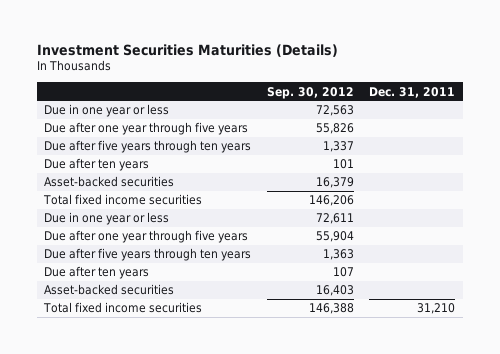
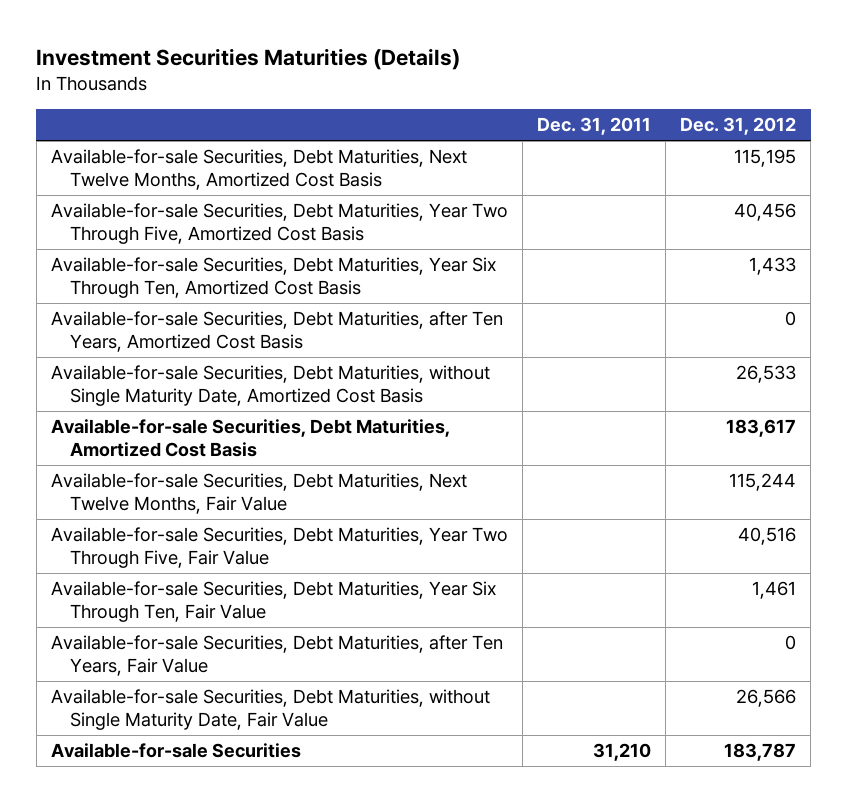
[266,86,354,99] Sep. 30, 2012 -> none
none -> [680,117,797,136] Dec. 31, 2012
[44,104,170,118] Due in one year or less -> [50,149,467,191] Available-for-sale Securities, Debt Maturities, Next Twelve Months, Amortized Cost Basis
[44,122,249,136] Due after one year through five years -> [50,203,508,245] Available-for-sale Securities, Debt Maturities, Year Two Through Five, Amortized Cost Basis
[44,140,252,154] Due after five years through ten years -> [50,257,496,299] Available-for-sale Securities, Debt Maturities, Year Six Through Ten, Amortized Cost Basis
[44,158,150,172] Due after ten years -> [50,311,503,353] Available-for-sale Securities, Debt Maturities, after Ten Years, Amortized Cost Basis
[44,176,175,188] Asset-backed securities -> [50,365,490,407] Available-for-sale Securities, Debt Maturities, without Single Maturity Date, Amortized Cost Basis
[43,194,203,206] Total fixed income securities -> [50,419,450,458] Available-for-sale Securities, Debt Maturities, Amortized Cost Basis
[44,212,170,226] Due in one year or less -> [50,473,467,515] Available-for-sale Securities, Debt Maturities, Next Twelve Months, Fair Value
[44,230,249,244] Due after one year through five years -> [50,527,508,569] Available-for-sale Securities, Debt Maturities, Year Two Through Five, Fair Value
[44,248,252,262] Due after five years through ten years -> [50,581,496,623] Available-for-sale Securities, Debt Maturities, Year Six Through Ten, Fair Value
[44,266,150,280] Due after ten years -> [50,635,503,677] Available-for-sale Securities, Debt Maturities, after Ten Years, Fair Value
[44,284,175,296] Asset-backed securities -> [50,689,490,731] Available-for-sale Securities, Debt Maturities, without Single Maturity Date, Fair Value
[43,302,203,314] Total fixed income securities -> [50,743,301,759] Available-for-sale Securities

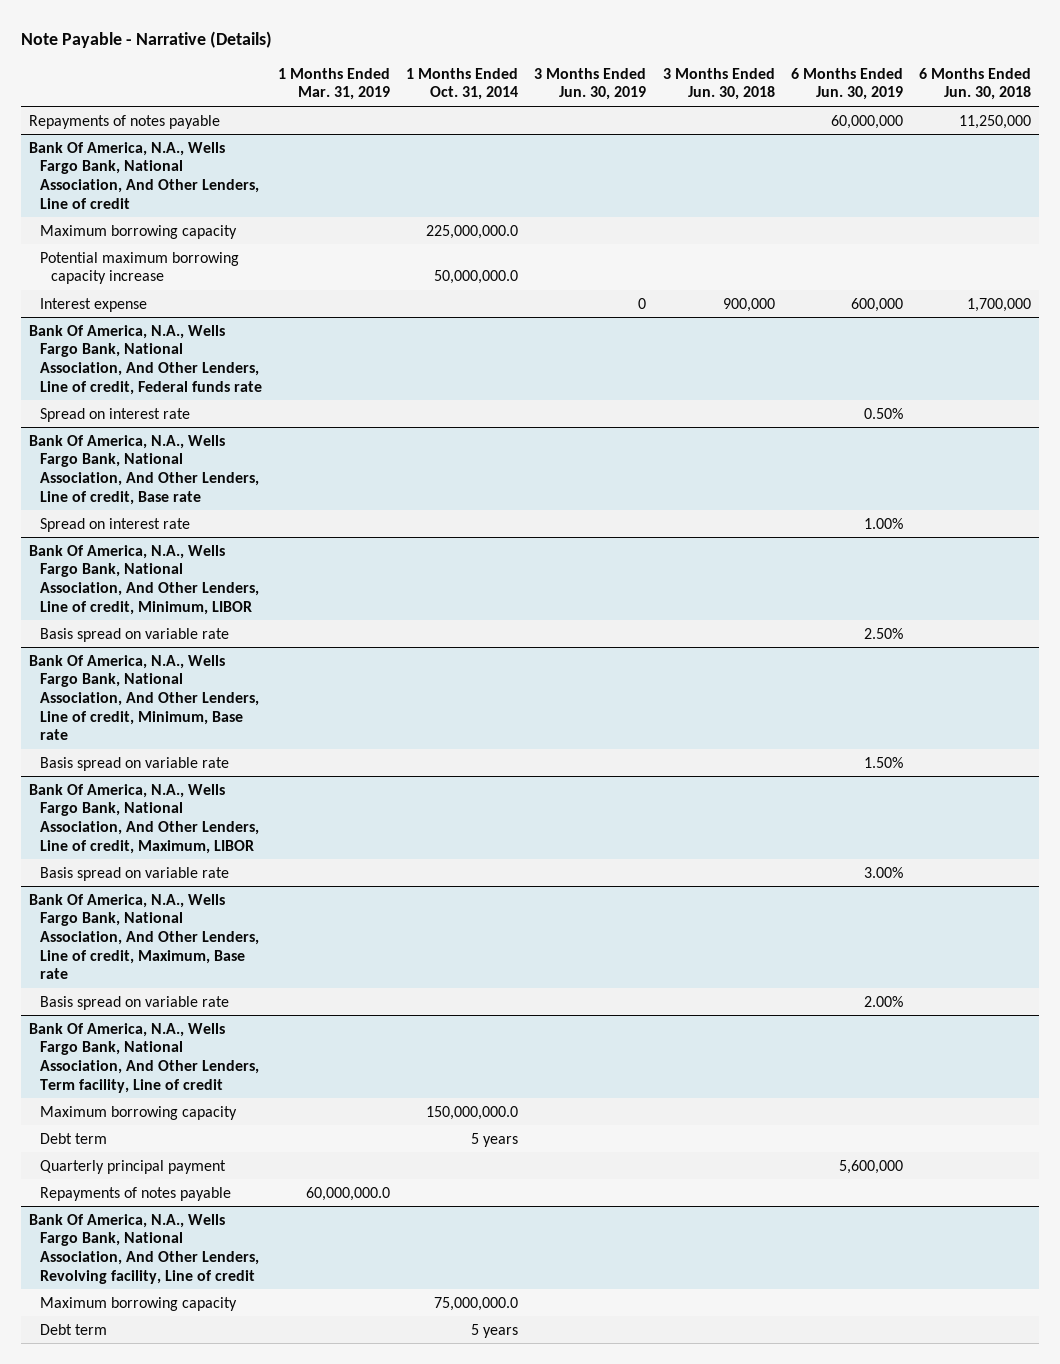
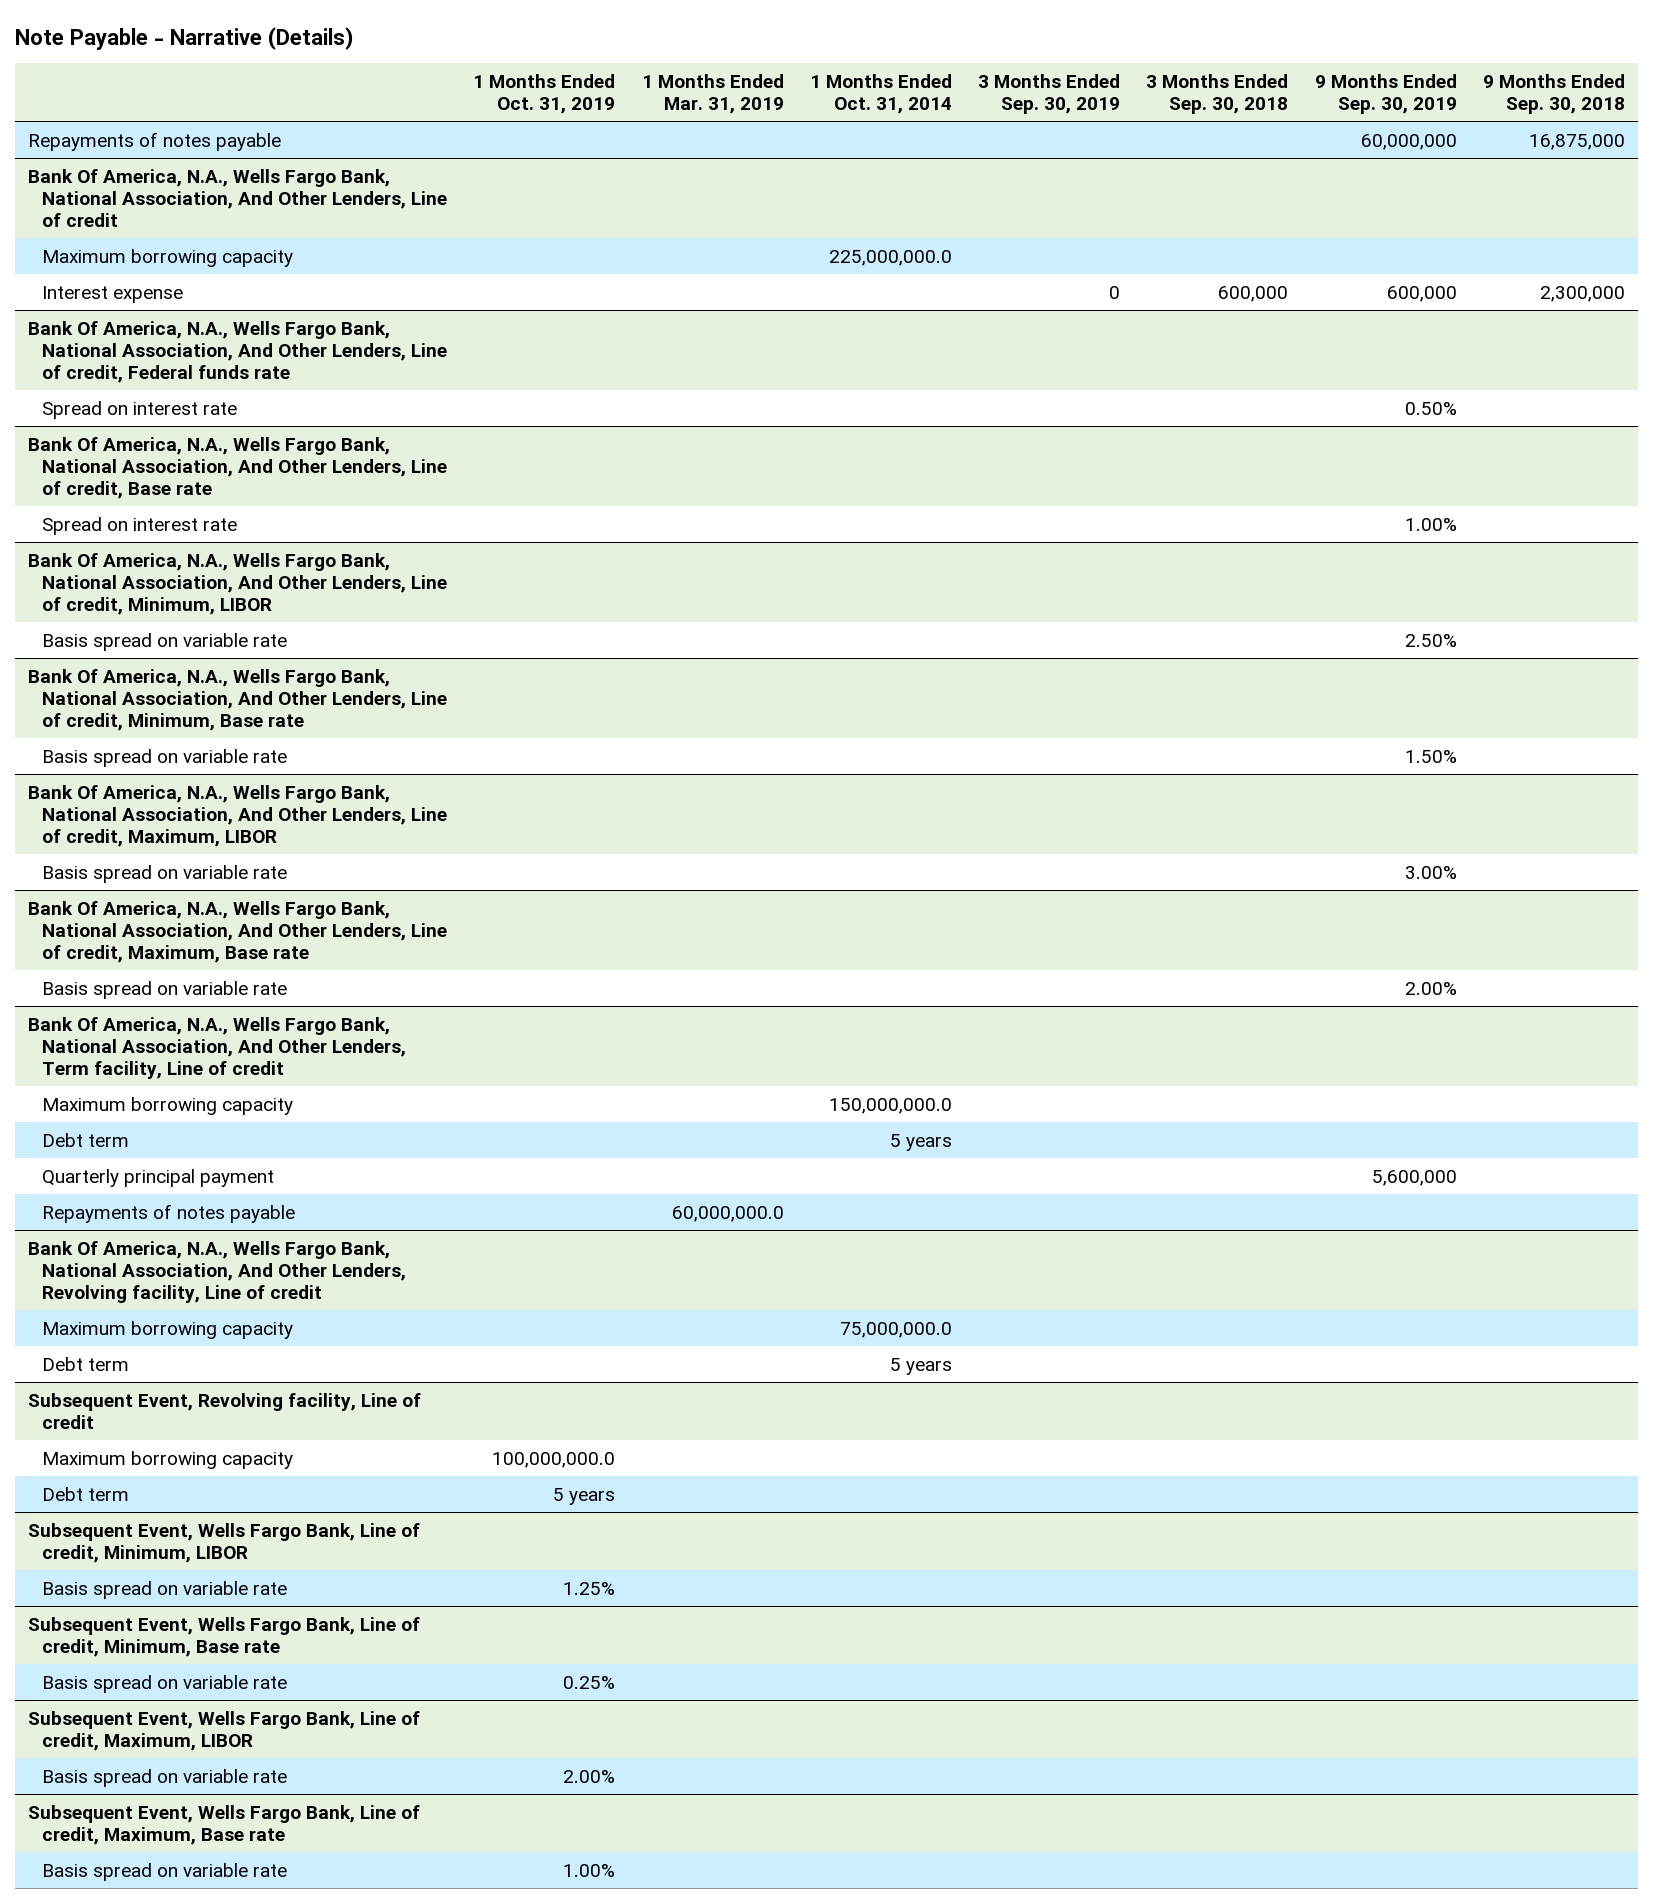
[534,67,647,101] 3 Months Ended Jun. 30, 2019 -> none
[662,67,775,101] 3 Months Ended Jun. 30, 2018 -> none
[790,67,903,101] 6 Months Ended Jun. 30, 2019 -> none
[919,67,1032,101] 6 Months Ended Jun. 30, 2018 -> none
none -> [473,74,616,115] 1 Months Ended Oct. 31, 2019
none -> [978,74,1121,115] 3 Months Ended Sep. 30, 2019
none -> [1146,74,1289,115] 3 Months Ended Sep. 30, 2018
none -> [1314,74,1457,115] 9 Months Ended Sep. 30, 2019
none -> [1482,74,1625,115] 9 Months Ended Sep. 30, 2018
[39,251,239,285] Potential maximum borrowing capacity increase -> none
none -> [28,1392,422,1429] Subsequent Event, Revolving facility, Line of credit
none -> [42,1450,294,1469] Maximum borrowing capacity
none -> [42,1486,130,1501] Debt term
none -> [28,1522,421,1563] Subsequent Event, Wells Fargo Bank, Line of credit, Minimum, LIBOR
none -> [42,1580,288,1599] Basis spread on variable rate
none -> [28,1616,421,1657] Subsequent Event, Wells Fargo Bank, Line of credit, Minimum, Base rate
none -> [42,1674,288,1693] Basis spread on variable rate
none -> [28,1710,421,1751] Subsequent Event, Wells Fargo Bank, Line of credit, Maximum, LIBOR
none -> [42,1768,288,1787] Basis spread on variable rate
none -> [28,1804,421,1845] Subsequent Event, Wells Fargo Bank, Line of credit, Maximum, Base rate
none -> [42,1862,288,1881] Basis spread on variable rate

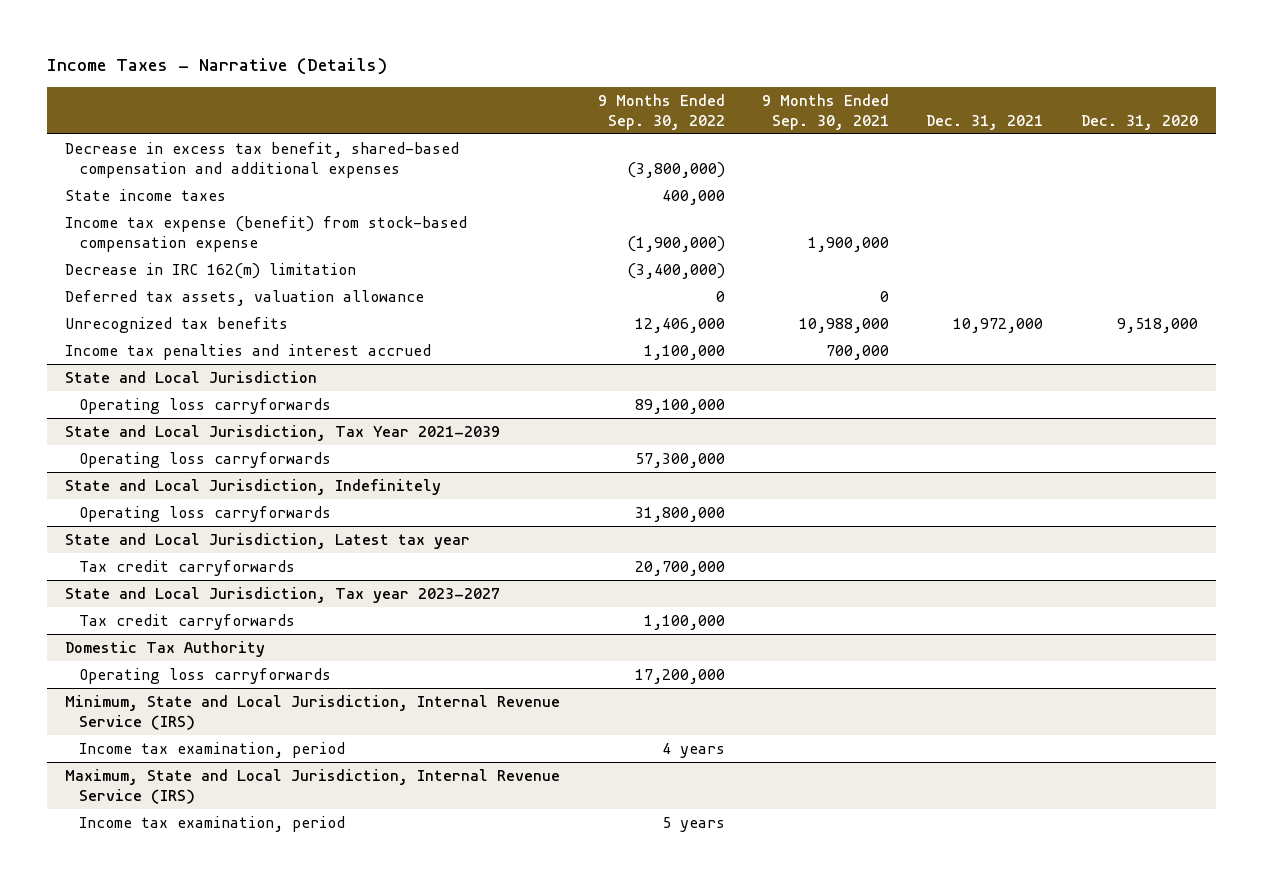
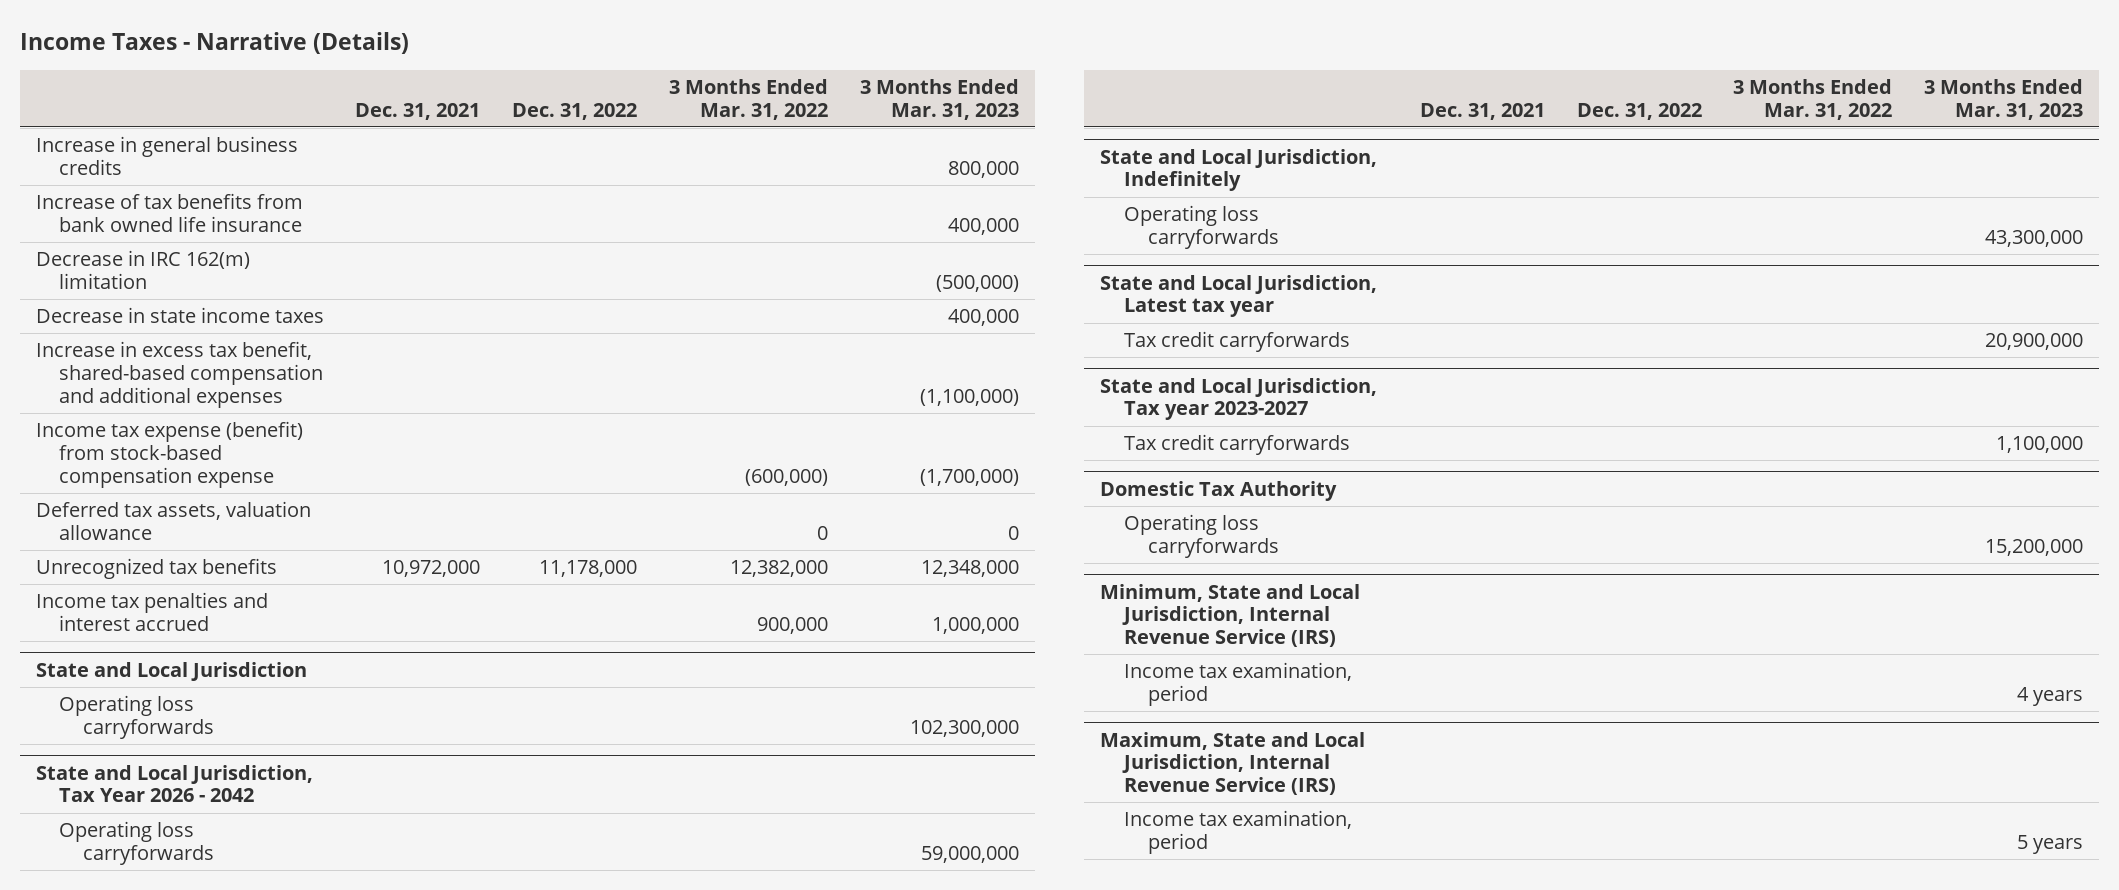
[597,93,725,130] 9 Months Ended Sep. 30, 2022 -> none
[761,93,889,130] 9 Months Ended Sep. 30, 2021 -> none
[1080,114,1198,130] Dec. 31, 2020 -> none
none -> [512,102,638,120] Dec. 31, 2022
none -> [669,78,829,120] 3 Months Ended Mar. 31, 2022
none -> [859,78,1019,120] 3 Months Ended Mar. 31, 2023
[65,142,460,178] Decrease in excess tax benefit, shared-based compensation and additional expenses -> none
[65,189,227,202] State income taxes -> none
none -> [35,136,298,175] Increase in general business credits
none -> [35,193,303,232] Increase of tax benefits from bank owned life insurance
none -> [35,307,324,324] Decrease in state income taxes
none -> [35,341,324,408] Increase in excess tax benefit, shared-based compensation and additional expenses
[65,216,468,252] Income tax expense (benefit) from stock-based compensation expense -> [35,421,303,488] Income tax expense (benefit) from stock-based compensation expense
[65,425,501,442] State and Local Jurisdiction, Tax Year 2021-2039 -> [35,764,313,803] State and Local Jurisdiction, Tax Year 2026 - 2042

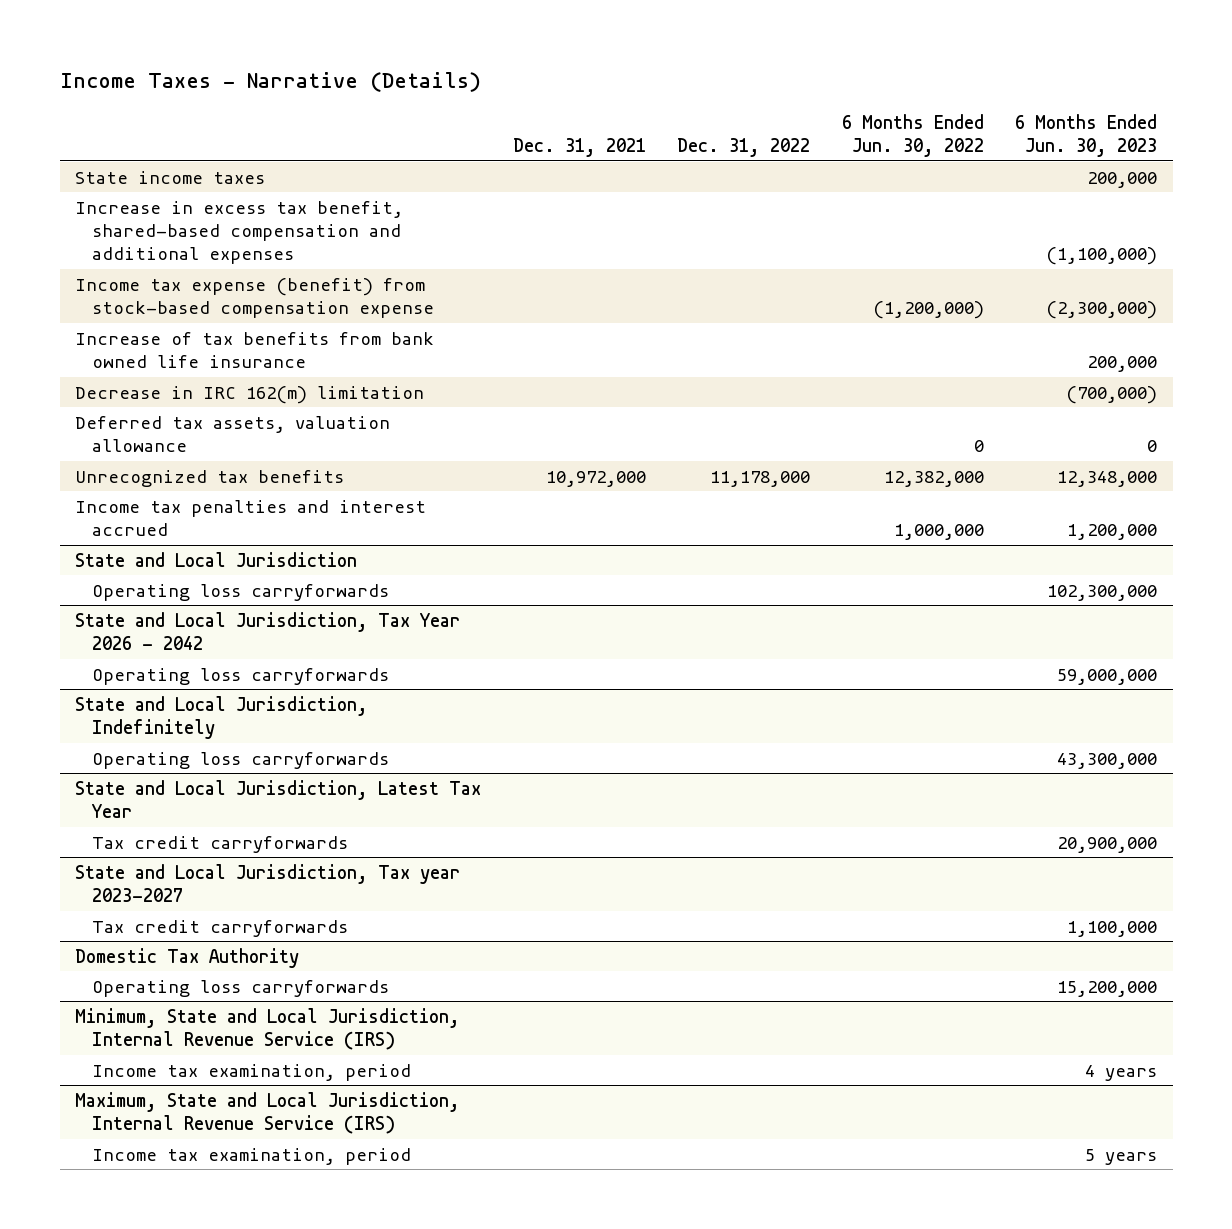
[669,78,829,120] 3 Months Ended Mar. 31, 2022 -> none
[859,78,1019,120] 3 Months Ended Mar. 31, 2023 -> none
none -> [841,113,984,157] 6 Months Ended Jun. 30, 2022
none -> [1015,113,1158,157] 6 Months Ended Jun. 30, 2023
[35,136,298,175] Increase in general business credits -> none
[35,307,324,324] Decrease in state income taxes -> [75,170,266,184] State income taxes
[35,193,303,232] Increase of tax benefits from bank owned life insurance -> [75,331,435,368] Increase of tax benefits from bank owned life insurance
[35,250,250,289] Decrease in IRC 162(m) limitation -> [75,385,425,404] Decrease in IRC 162(m) limitation
[1099,274,1377,318] State and Local Jurisdiction, Latest tax year -> [75,779,482,818] State and Local Jurisdiction, Latest Tax Year

